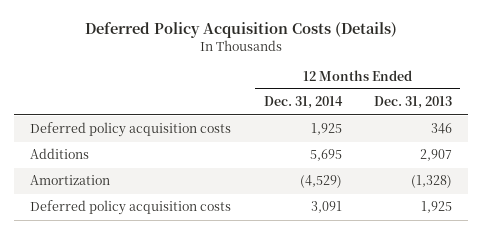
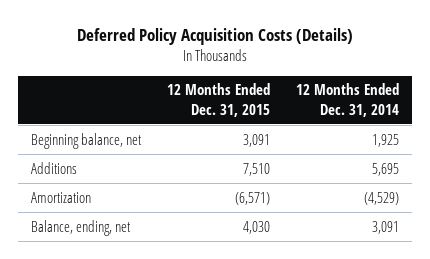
[374,96,453,110] Dec. 31, 2013 -> none
none -> [167,83,271,117] 12 Months Ended Dec. 31, 2015
[30,122,232,138] Deferred policy acquisition costs -> [31,132,143,149] Beginning balance, net
[30,200,232,216] Deferred policy acquisition costs -> [31,219,132,236] Balance, ending, net

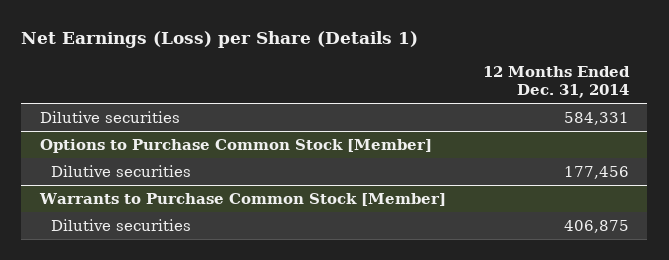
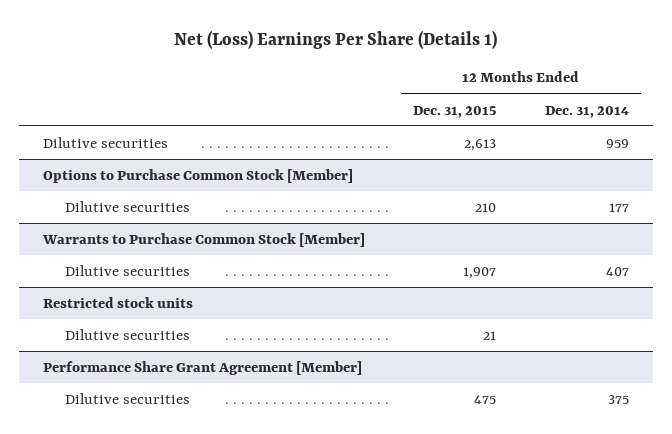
[21,30,419,48] Net Earnings (Loss) per Share (Details 1) -> [173,29,497,49] Net (Loss) Earnings Per Share (Details 1)
none -> [413,105,497,118] Dec. 31, 2015
[563,111,629,125] 584,331 -> [605,138,629,148] 959
[563,165,629,179] 177,456 -> [608,202,629,212] 177
[563,219,629,233] 406,875 -> [605,266,629,276] 407
none -> [42,296,193,308] Restricted stock units
none -> [64,328,190,340] Dilutive securities
none -> [42,360,362,375] Performance Share Grant Agreement [Member]
none -> [64,392,190,404] Dilutive securities

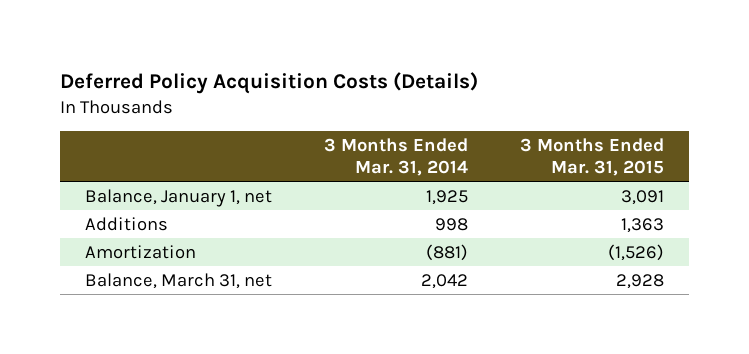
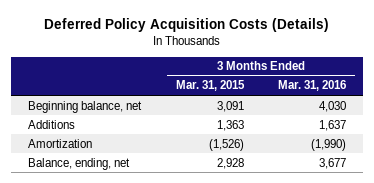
[324,137,469,176] 3 Months Ended Mar. 31, 2014 -> none
none -> [278,80,347,92] Mar. 31, 2016
[85,188,273,207] Balance, January 1, net -> [28,100,143,113] Beginning balance, net
[85,272,273,289] Balance, March 31, net -> [28,157,131,170] Balance, ending, net

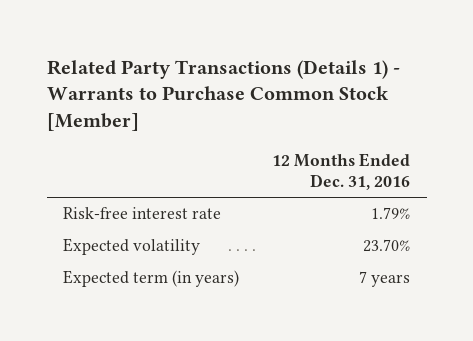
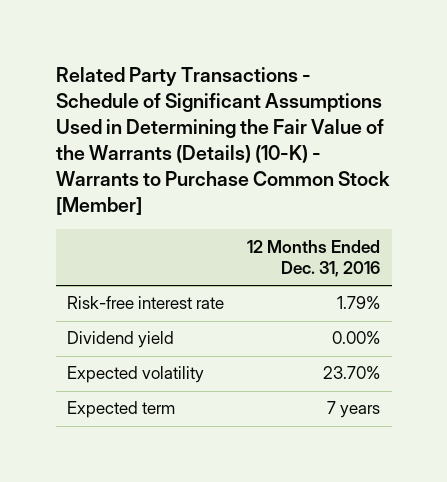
[46,59,400,132] Related Party Transactions (Details 1) - Warrants to Purchase Common Stock [Member] -> [55,66,390,216] Related Party Transactions - Schedule of Significant Assumptions Used in Determining the Fair Value of the Warrants (Details) (10-K) - Warrants to Purchase Common Stock [Member]
none -> [67,331,175,349] Dividend yield
[63,270,240,288] Expected term (in years) -> [67,401,176,419] Expected term

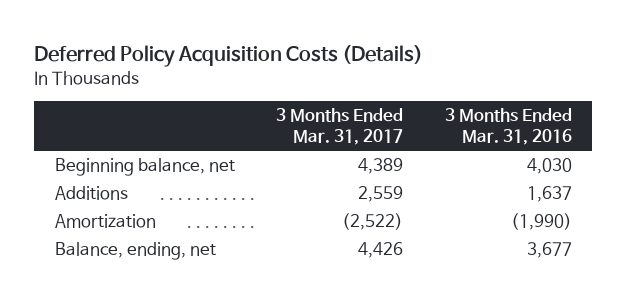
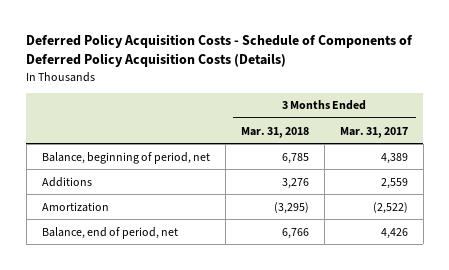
[33,44,423,67] Deferred Policy Acquisition Costs (Details) -> [26,34,414,68] Deferred Policy Acquisition Costs - Schedule of Components of Deferred Policy Acquisition Costs (Details)
[444,108,572,146] 3 Months Ended Mar. 31, 2016 -> none
none -> [240,126,309,138] Mar. 31, 2018
[54,158,235,177] Beginning balance, net -> [41,151,210,164] Balance, beginning of period, net
[54,242,216,261] Balance, ending, net -> [41,226,178,239] Balance, end of period, net

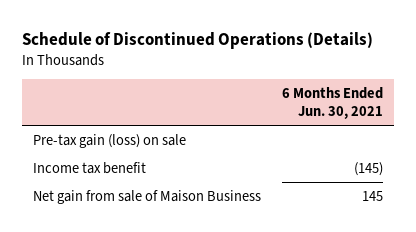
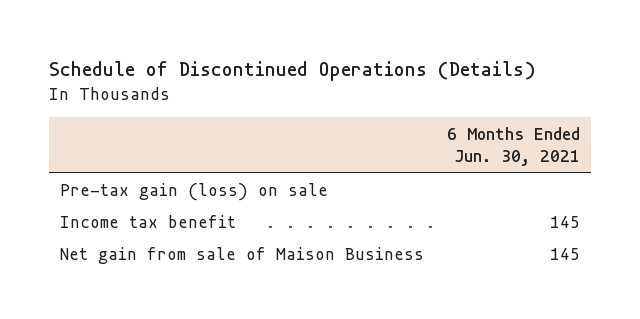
[354,161,384,176] (145) -> [549,216,580,229] 145

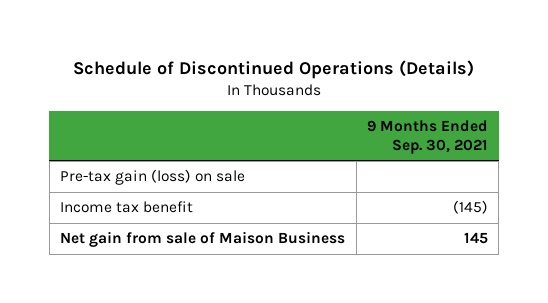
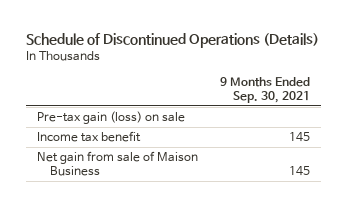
[452,200,488,215] (145) -> [288,132,310,143] 145

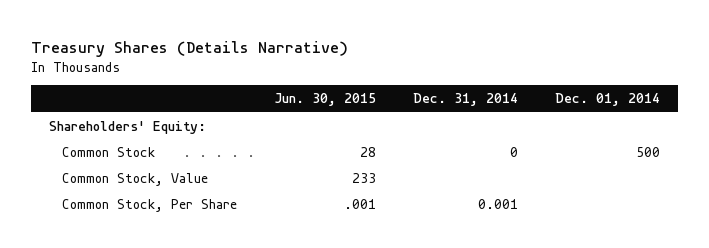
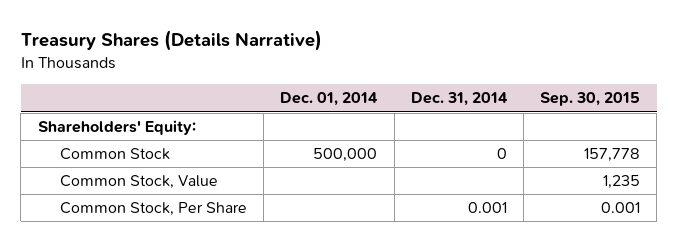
[273,93,376,107] Jun. 30, 2015 -> none
none -> [540,92,641,107] Sep. 30, 2015
[635,147,660,158] 500 -> [313,148,378,163] 500,000

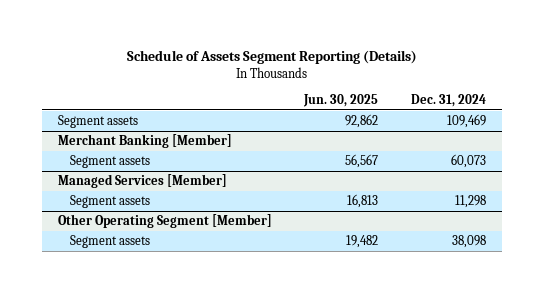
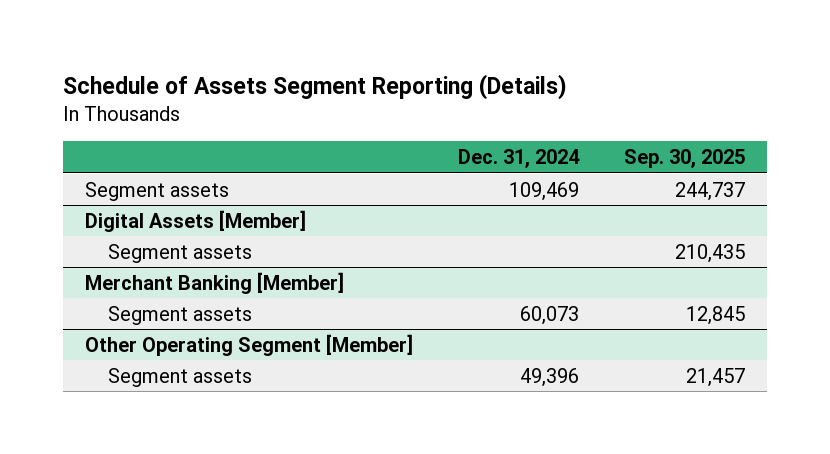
[303,93,379,107] Jun. 30, 2025 -> none
none -> [623,148,745,168] Sep. 30, 2025
none -> [85,209,307,232] Digital Assets [Member]
none -> [107,243,252,263] Segment assets
[57,174,227,189] Managed Services [Member] -> none
[69,195,150,209] Segment assets -> none
[451,235,486,249] 38,098 -> [519,367,579,387] 49,396

